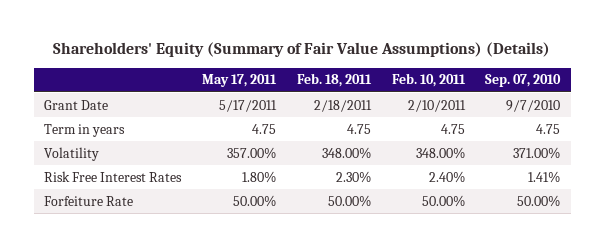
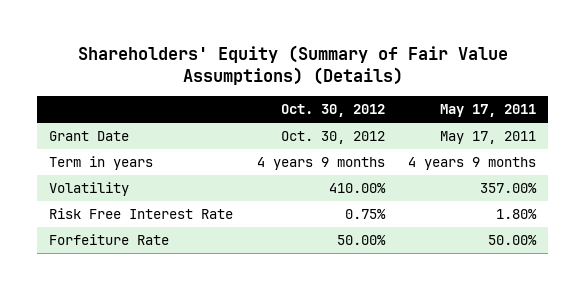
[296,73,372,88] Feb. 18, 2011 -> none
[391,73,466,88] Feb. 10, 2011 -> none
[485,74,562,88] Sep. 07, 2010 -> none
none -> [280,104,385,118] Oct. 30, 2012
[218,99,277,112] 5/17/2011 -> [440,131,537,145] May 17, 2011
[251,123,276,134] 4.75 -> [408,157,537,171] 4 years 9 months
[43,170,182,182] Risk Free Interest Rates -> [49,208,234,220] Risk Free Interest Rate

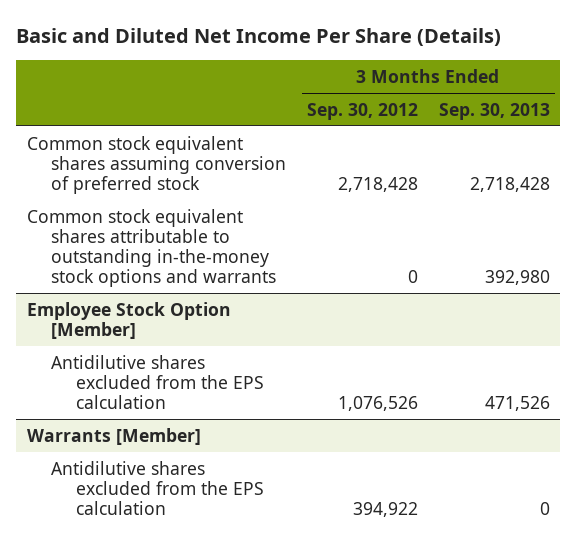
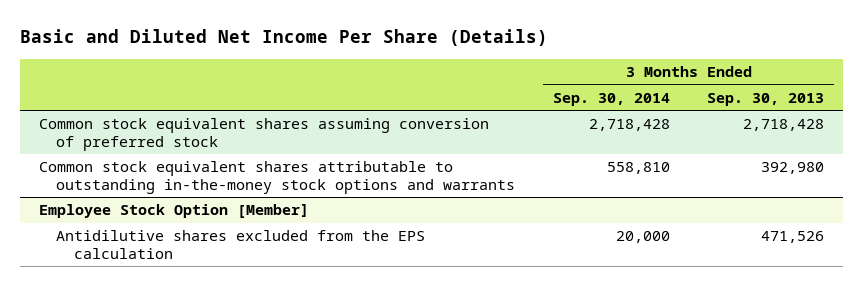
[306,102,418,120] Sep. 30, 2012 -> none
none -> [552,92,670,106] Sep. 30, 2014
[26,427,201,445] Warrants [Member] -> none
[51,460,264,515] Antidilutive shares excluded from the EPS calculation -> none

